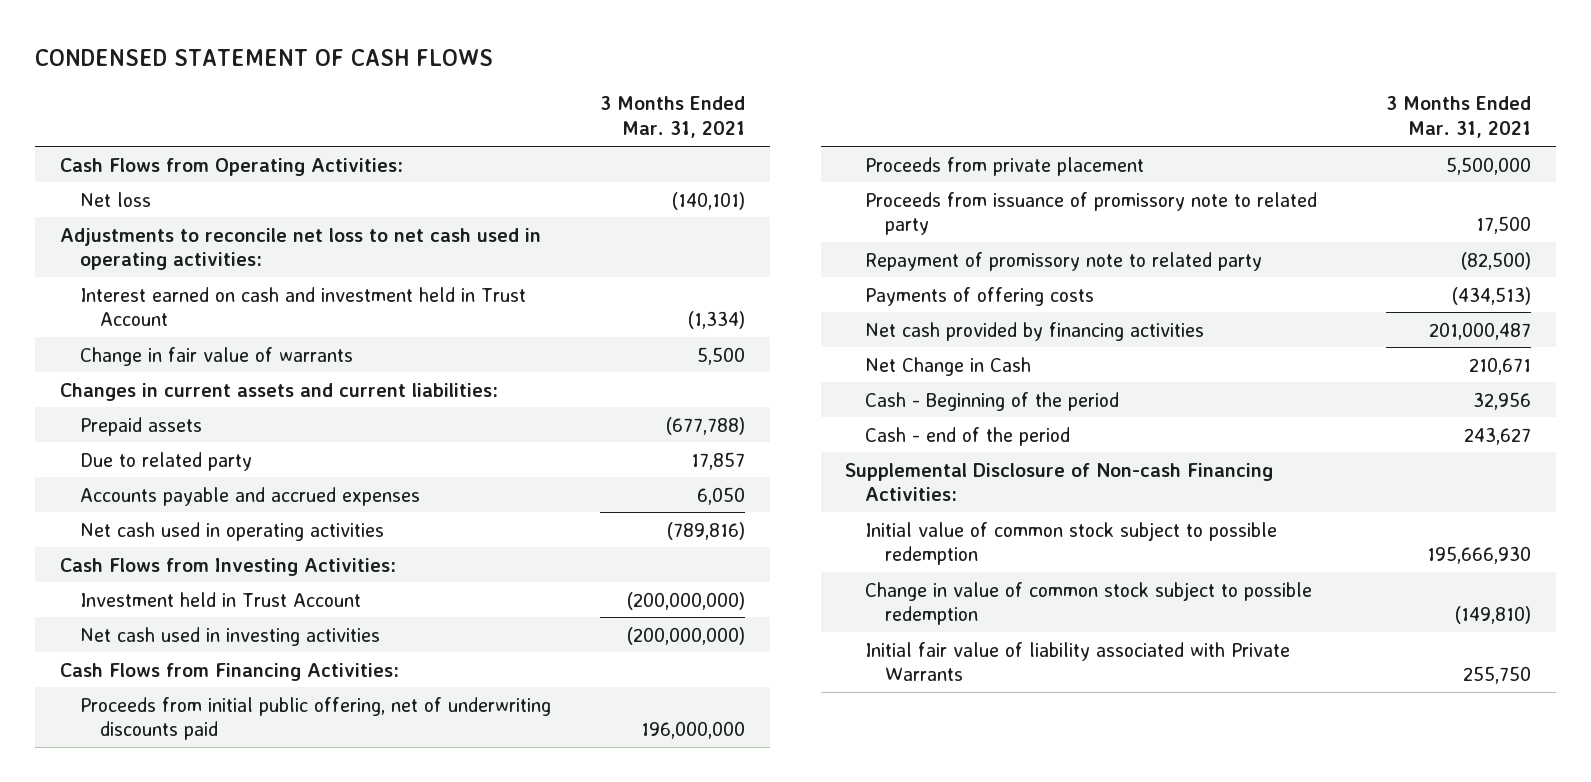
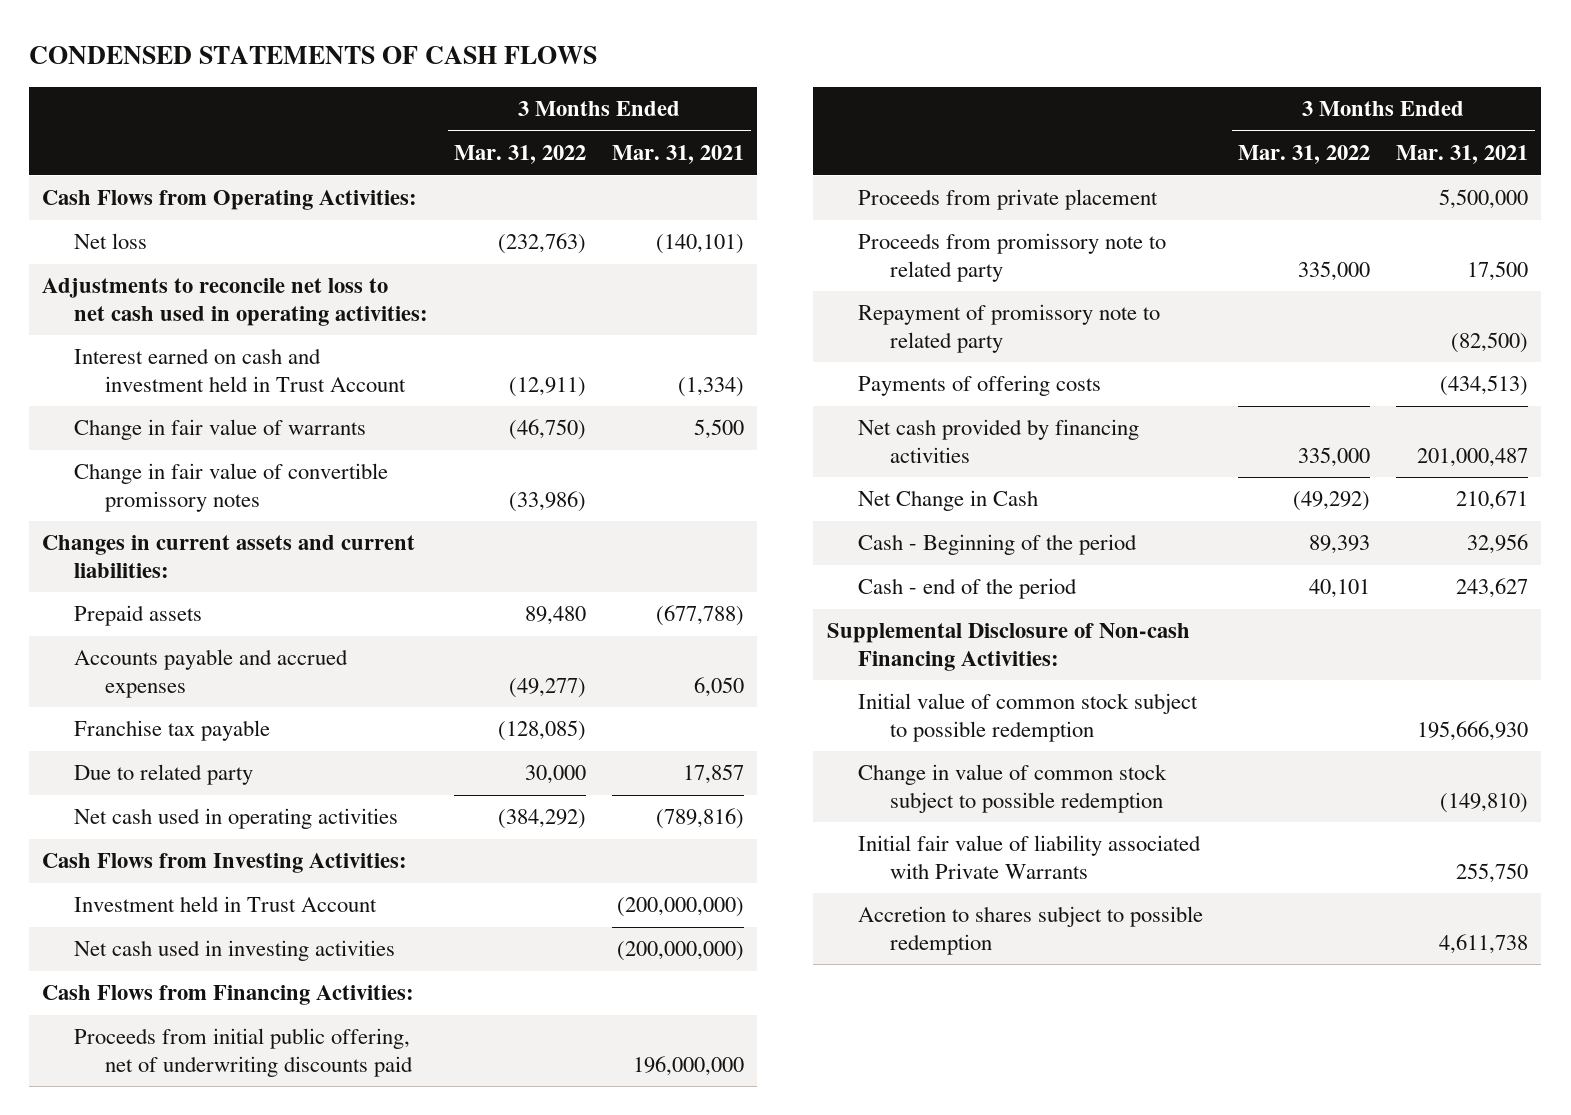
[34,48,493,66] CONDENSED STATEMENT OF CASH FLOWS -> [29,46,598,65] CONDENSED STATEMENTS OF CASH FLOWS
none -> [454,145,587,165] Mar. 31, 2022
none -> [73,463,388,512] Change in fair value of convertible promissory notes
none -> [73,720,270,742] Franchise tax payable
[79,451,252,471] Due to related party -> [73,764,253,786] Due to related party
[865,191,1318,236] Proceeds from issuance of promissory note to related party -> [858,233,1167,282] Proceeds from promissory note to related party
none -> [858,906,1204,955] Accretion to shares subject to possible redemption

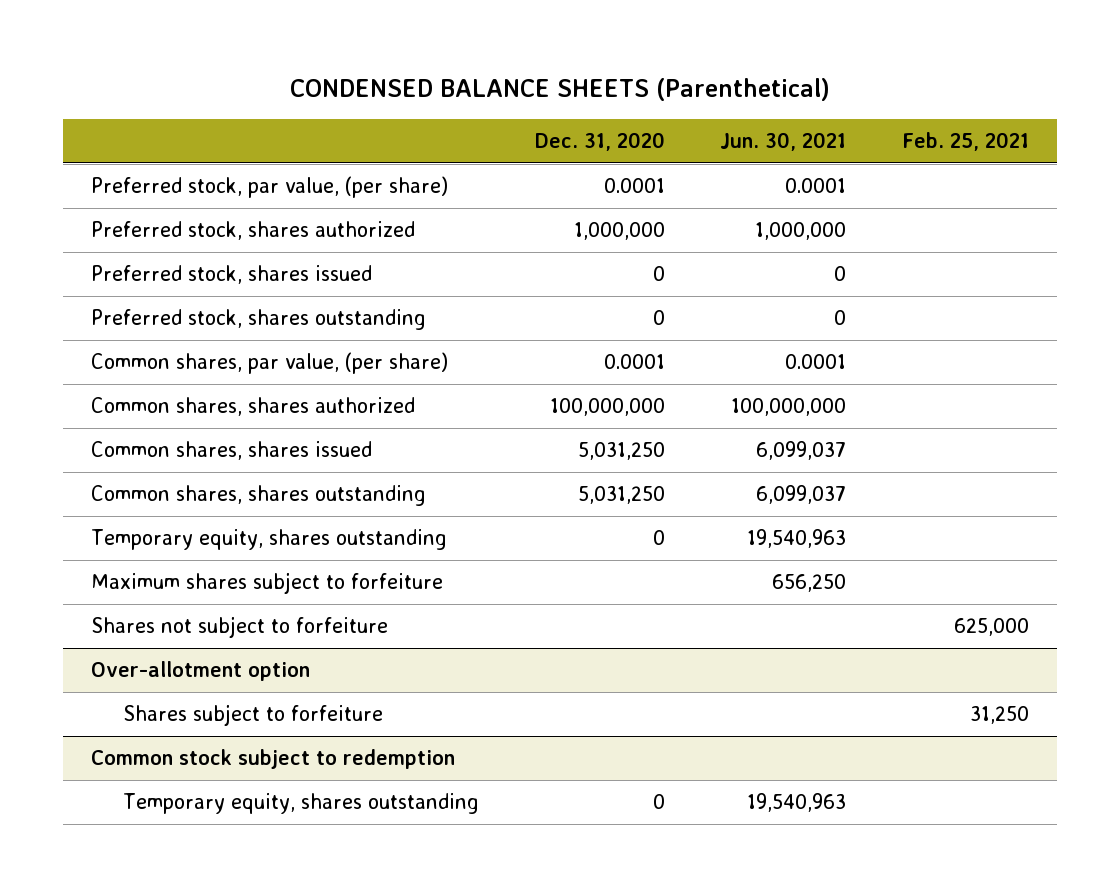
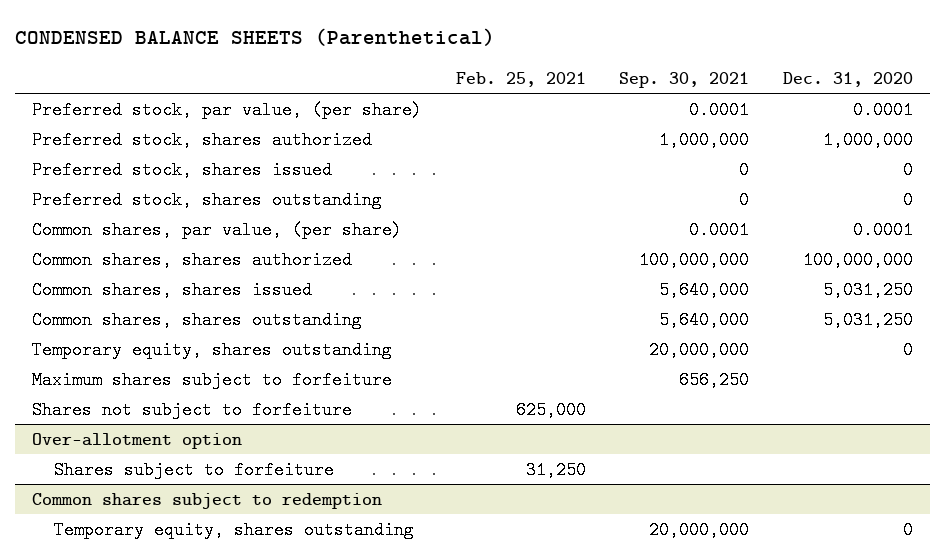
[720,131,847,151] Jun. 30, 2021 -> none
none -> [619,71,750,88] Sep. 30, 2021
[91,749,456,770] Common stock subject to redemption -> [32,492,383,509] Common shares subject to redemption

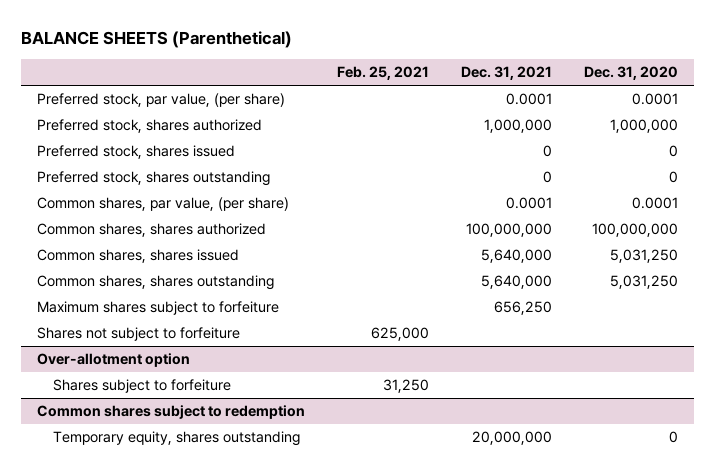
[15,28,496,47] CONDENSED BALANCE SHEETS (Parenthetical) -> [21,31,293,49] BALANCE SHEETS (Parenthetical)
[619,71,750,88] Sep. 30, 2021 -> none
none -> [461,66,553,81] Dec. 31, 2021
[32,340,393,359] Temporary equity, shares outstanding -> none

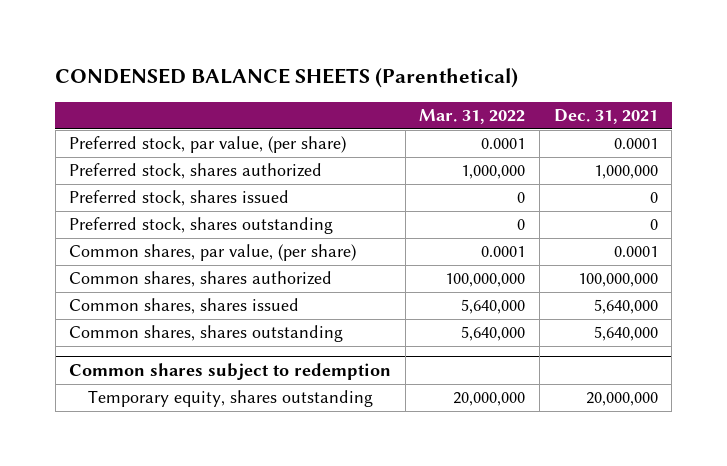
[21,31,293,49] BALANCE SHEETS (Parenthetical) -> [55,68,519,89] CONDENSED BALANCE SHEETS (Parenthetical)
[337,66,430,81] Feb. 25, 2021 -> none
[584,66,679,81] Dec. 31, 2020 -> none
none -> [419,108,526,124] Mar. 31, 2022
[37,301,280,316] Maximum shares subject to forfeiture -> none
[37,327,241,342] Shares not subject to forfeiture -> none
[37,353,191,368] Over-allotment option -> none
[53,379,232,394] Shares subject to forfeiture -> none

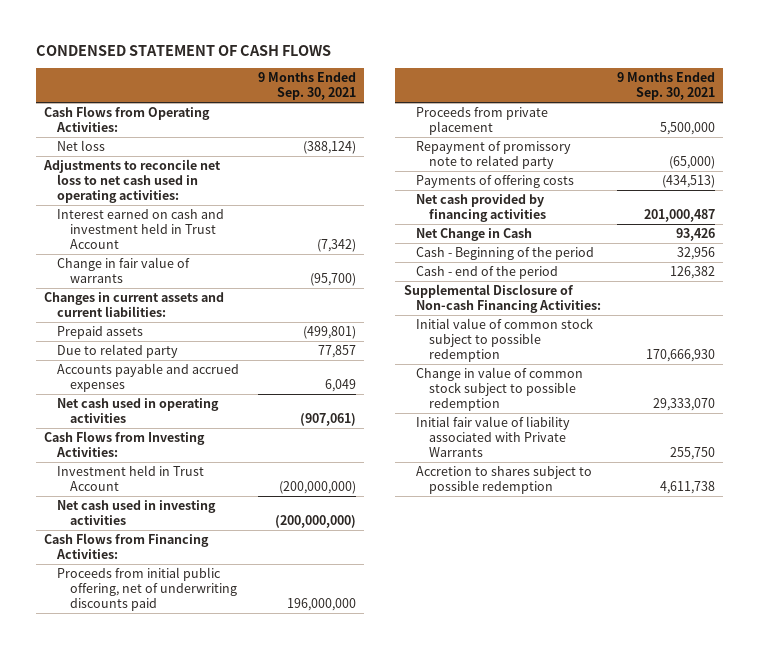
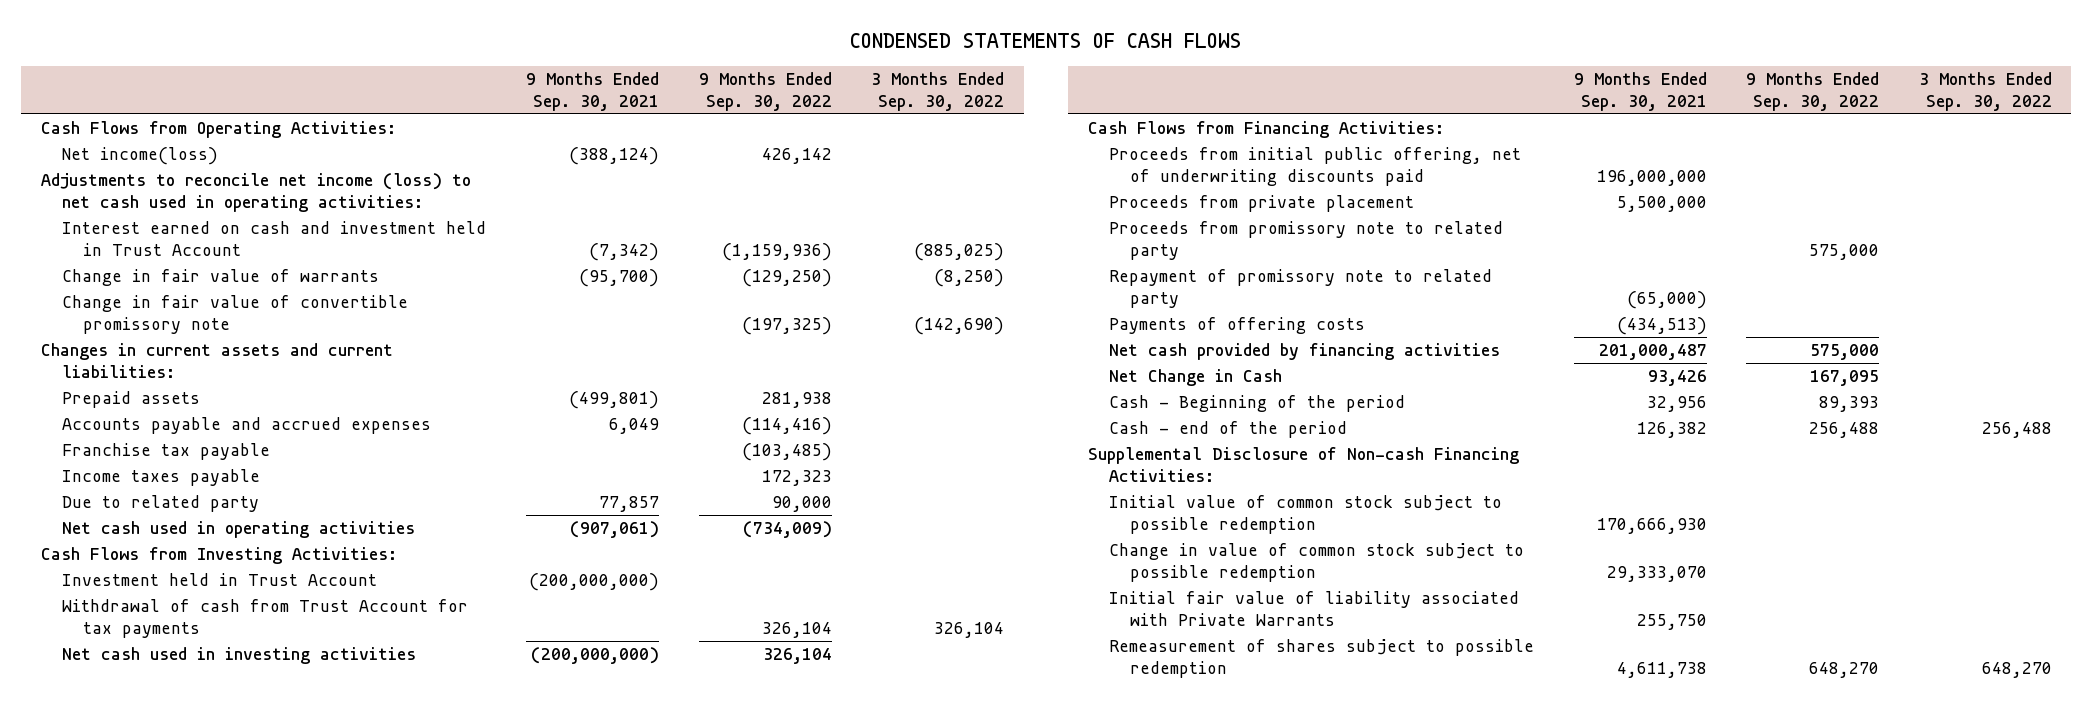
[36,44,332,56] CONDENSED STATEMENT OF CASH FLOWS -> [850,33,1242,49] CONDENSED STATEMENTS OF CASH FLOWS
none -> [698,72,832,111] 9 Months Ended Sep. 30, 2022
none -> [871,72,1005,111] 3 Months Ended Sep. 30, 2022
[57,139,106,151] Net loss -> [61,147,218,166] Net income(loss)
[43,158,222,204] Adjustments to reconcile net loss to net cash used in operating activities: -> [40,173,471,212] Adjustments to reconcile net income (loss) to net cash used in operating activities:
none -> [61,295,408,334] Change in fair value of convertible promissory note
none -> [61,443,270,461] Franchise tax payable
none -> [61,469,260,487] Income taxes payable
[57,343,179,358] Due to related party -> [61,495,259,513] Due to related party
none -> [61,599,468,638] Withdrawal of cash from Trust Account for tax payments
none -> [1109,221,1504,260] Proceeds from promissory note to related party
[416,465,593,495] Accretion to shares subject to possible redemption -> [1109,639,1535,678] Remeasurement of shares subject to possible redemption

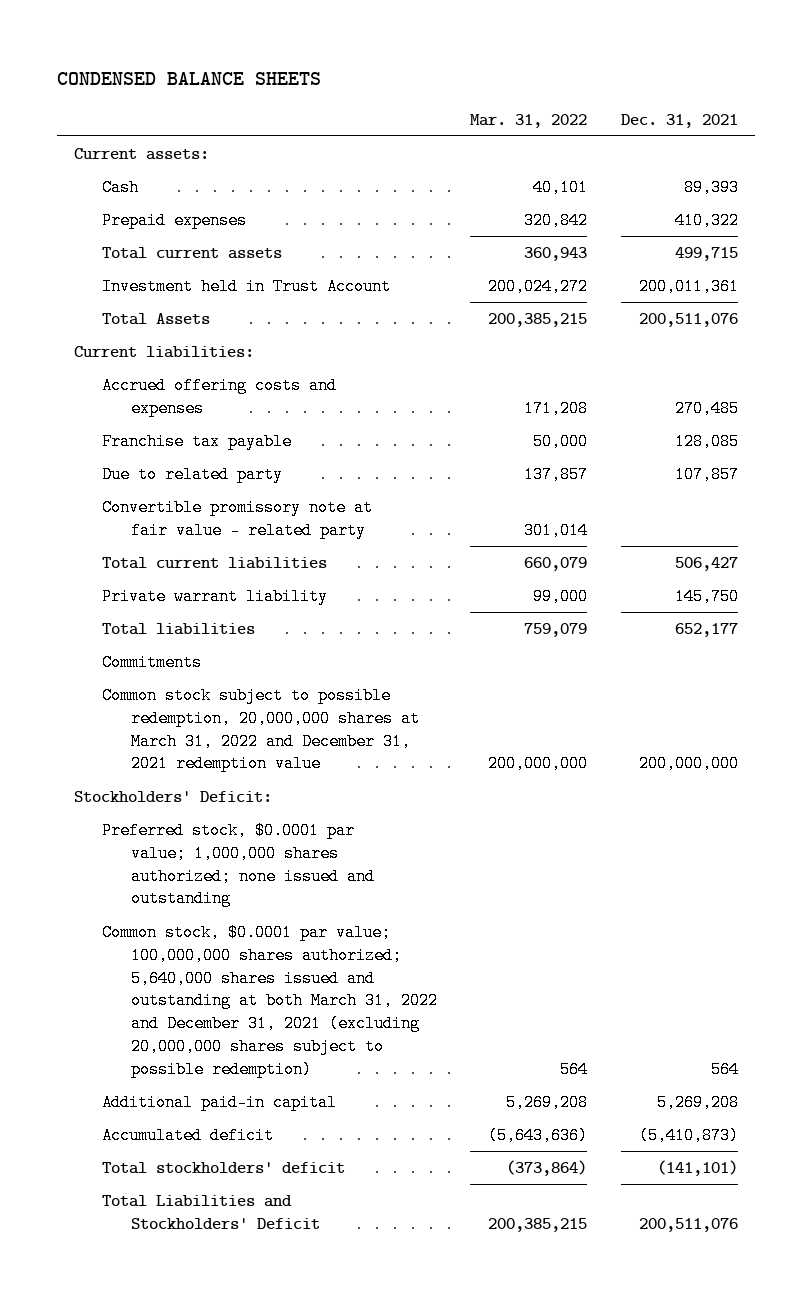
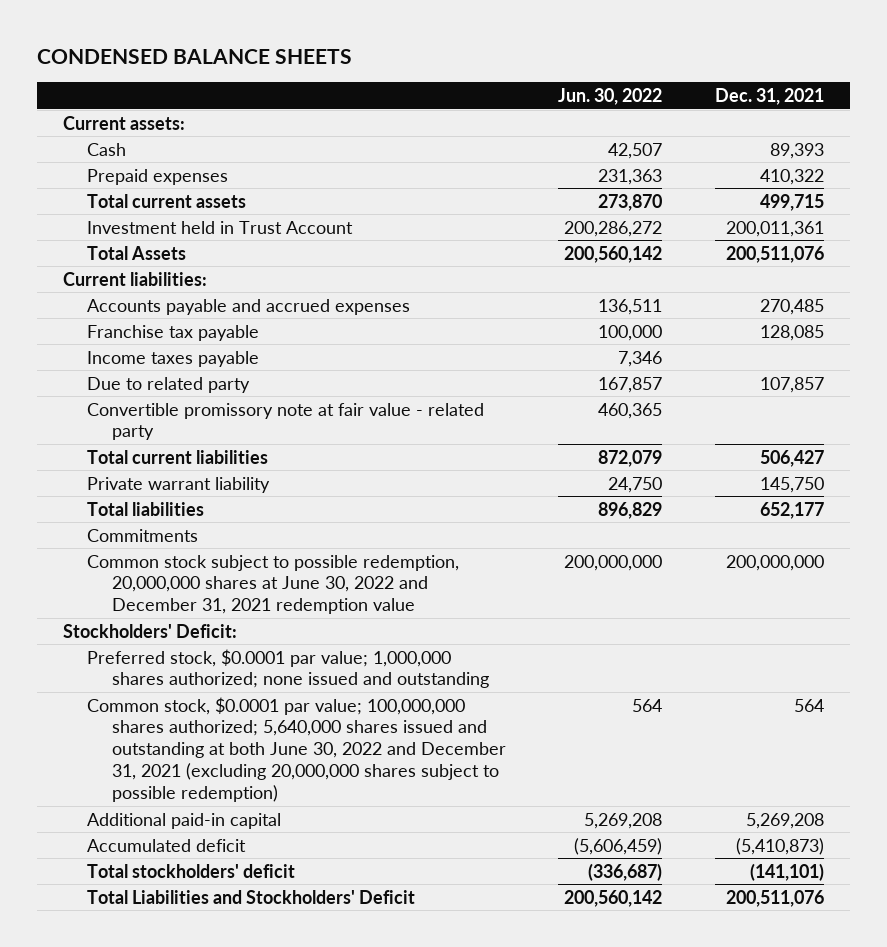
[470,113,588,128] Mar. 31, 2022 -> none
none -> [558,87,663,105] Jun. 30, 2022
[102,376,338,417] Accrued offering costs and expenses -> [87,298,411,315] Accounts payable and accrued expenses
none -> [87,350,260,367] Income taxes payable
[102,686,420,773] Common stock subject to possible redemption, 20,000,000 shares at March 31, 2022 and December 31, 2021 redemption value -> [87,554,460,615] Common stock subject to possible redemption, 20,000,000 shares at June 30, 2022 and December 31, 2021 redemption value
[102,923,438,1079] Common stock, $0.0001 par value; 100,000,000 shares authorized; 5,640,000 shares issued and outstanding at both March 31, 2022 and December 31, 2021 (excluding 20,000,000 shares subject to possible redemption) -> [87,696,506,802] Common stock, $0.0001 par value; 100,000,000 shares authorized; 5,640,000 shares issued and outstanding at both June 30, 2022 and December 31, 2021 (excluding 20,000,000 shares subject to possible redemption)

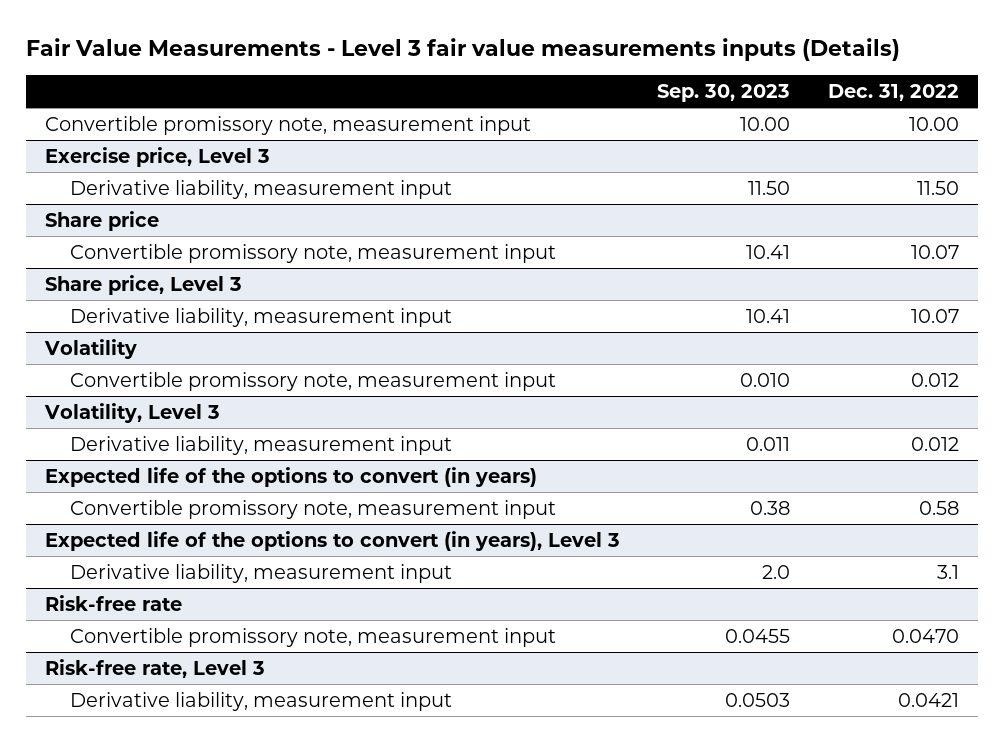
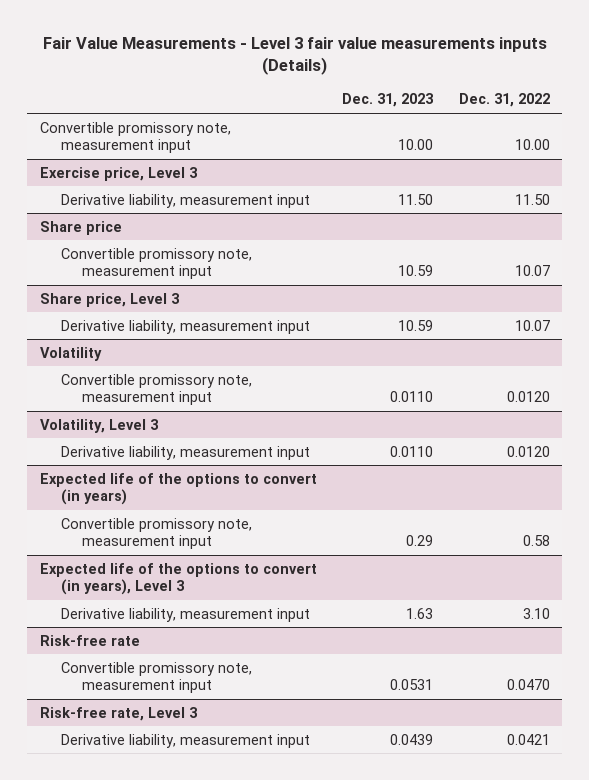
[657,83,791,102] Sep. 30, 2023 -> none
none -> [342,93,435,108] Dec. 31, 2023
[911,372,960,387] 0.012 -> [506,390,550,402] 0.0120
[911,436,960,451] 0.012 -> [506,445,550,457] 0.0120
[937,564,960,579] 3.1 -> [522,607,550,619] 3.10

